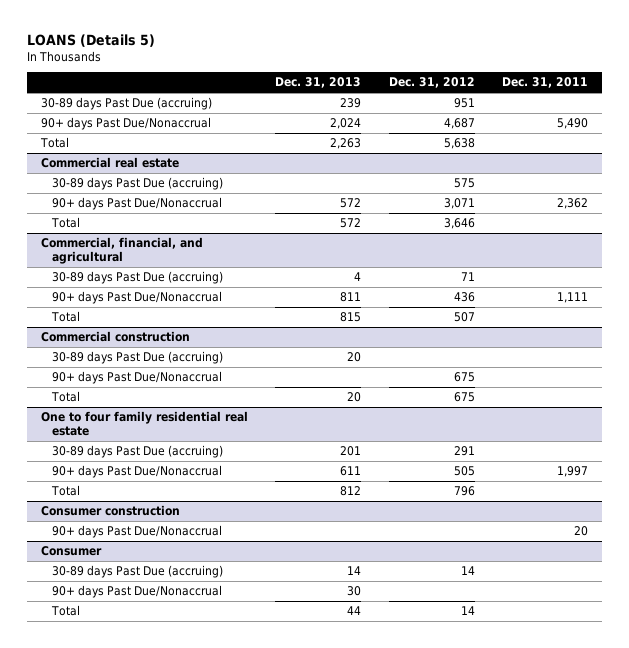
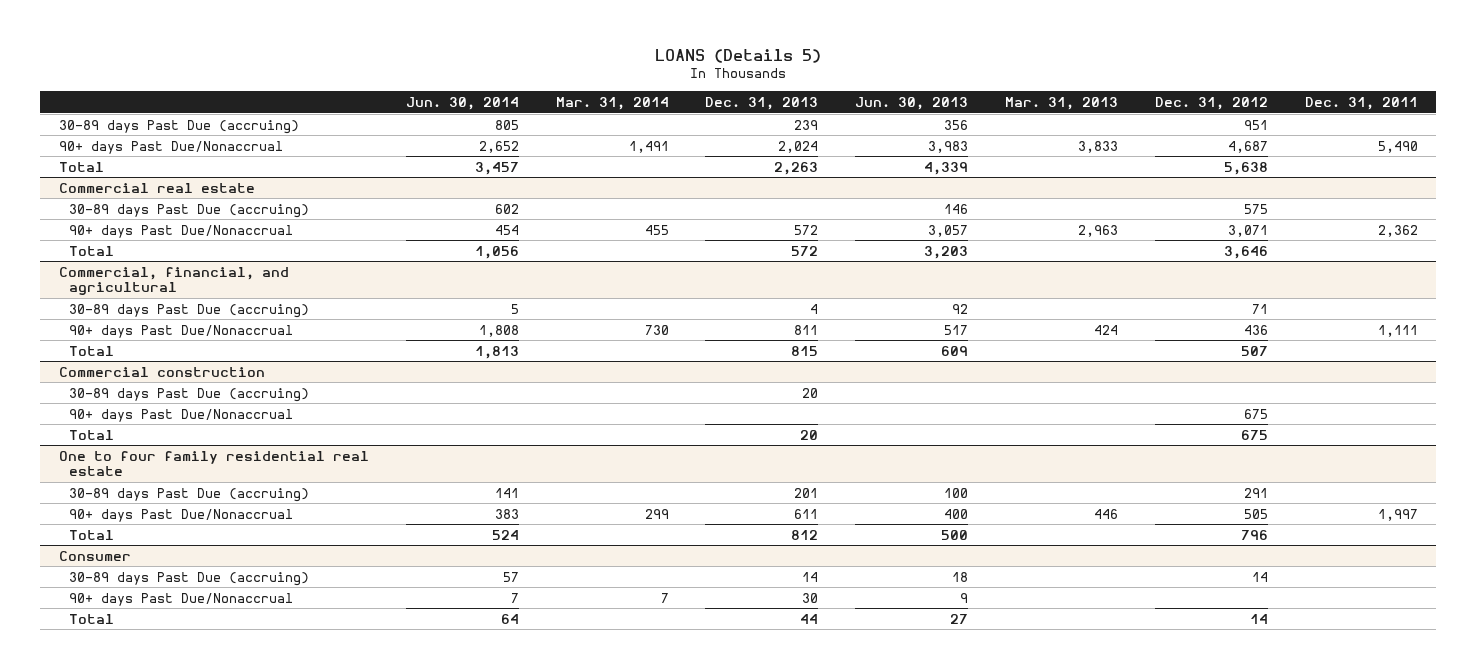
none -> [405,97,519,111] Jun. 30, 2014
none -> [555,97,669,111] Mar. 31, 2014
none -> [855,97,969,111] Jun. 30, 2013
none -> [1005,97,1119,111] Mar. 31, 2013
[40,505,180,517] Consumer construction -> none
[52,525,223,539] 90+ days Past Due/Nonaccrual -> none

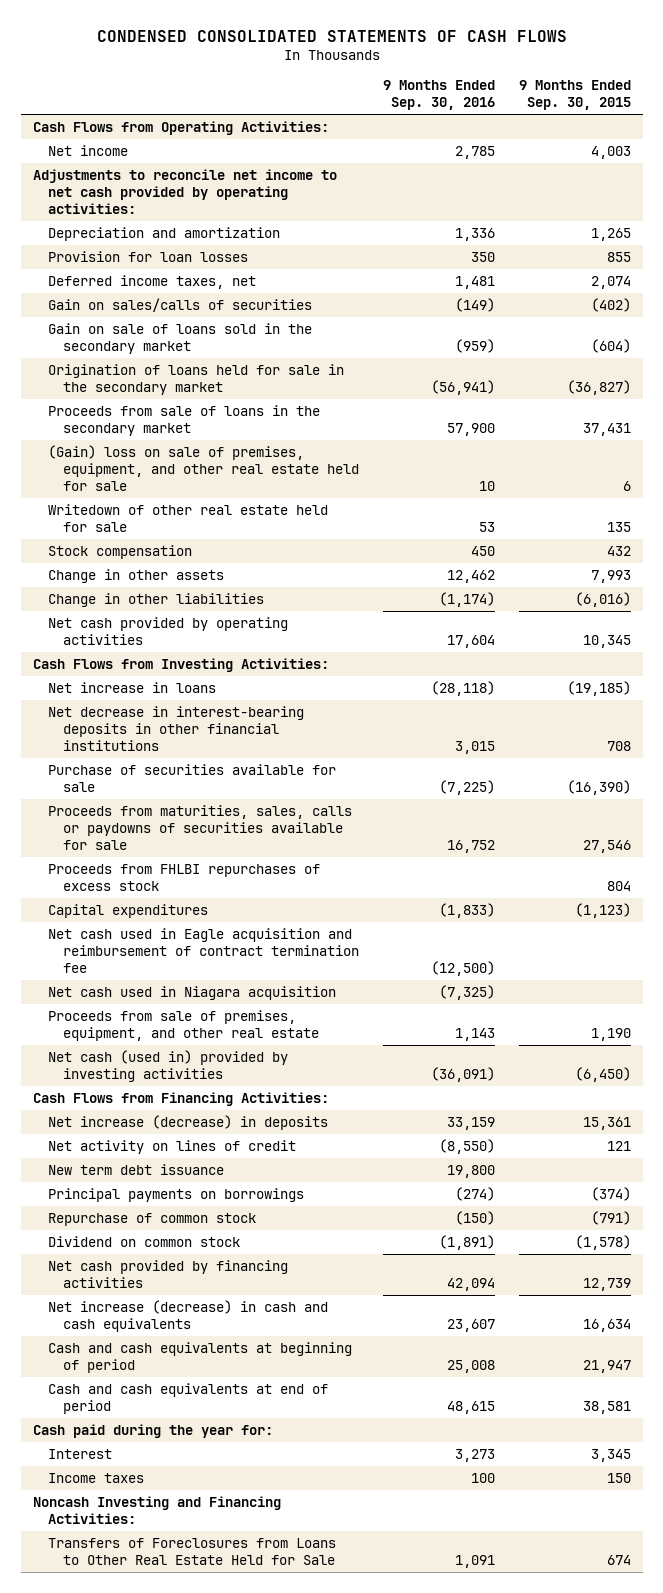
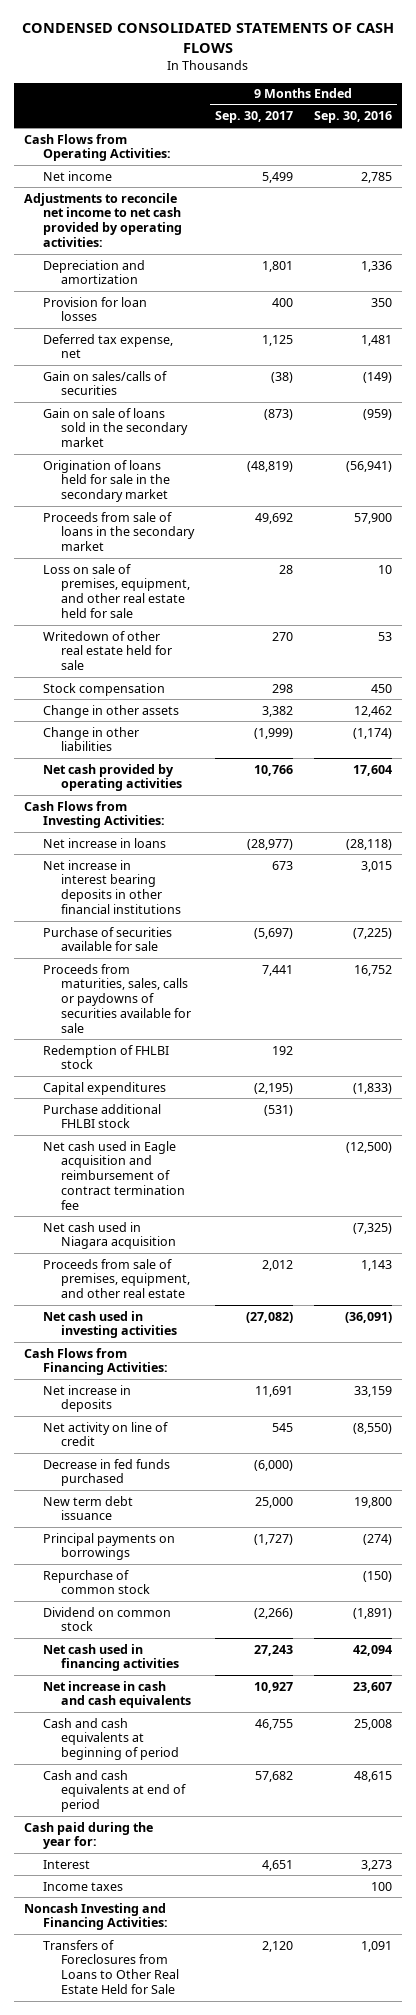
[518,80,631,111] 9 Months Ended Sep. 30, 2015 -> none
none -> [215,111,294,124] Sep. 30, 2017
[47,274,256,289] Deferred income taxes, net -> [42,333,173,359] Deferred tax expense, net
[47,444,359,491] (Gain) loss on sale of premises, equipment, and other real estate held for sale -> [42,563,191,619] Loss on sale of premises, equipment, and other real estate held for sale
[47,705,304,751] Net decrease in interest-bearing deposits in other financial institutions -> [42,859,182,915] Net increase in interest bearing deposits in other financial institutions
[47,863,320,891] Proceeds from FHLBI repurchases of excess stock -> none
none -> [42,1044,169,1070] Redemption of FHLBI stock
none -> [42,1103,161,1129] Purchase additional FHLBI stock
[47,1049,288,1082] Net cash (used in) provided by investing activities -> [42,1310,178,1339] Net cash used in investing activities
[47,1114,328,1130] Net increase (decrease) in deposits -> [42,1384,131,1413] Net increase in deposits
[47,1139,296,1154] Net activity on lines of credit -> [42,1421,168,1447] Net activity on line of credit
none -> [42,1458,170,1487] Decrease in fed funds purchased
[47,1259,288,1288] Net cash provided by financing activities -> [42,1643,180,1672] Net cash used in financing activities
[47,1299,328,1332] Net increase (decrease) in cash and cash equivalents -> [42,1680,192,1709] Net increase in cash and cash equivalents

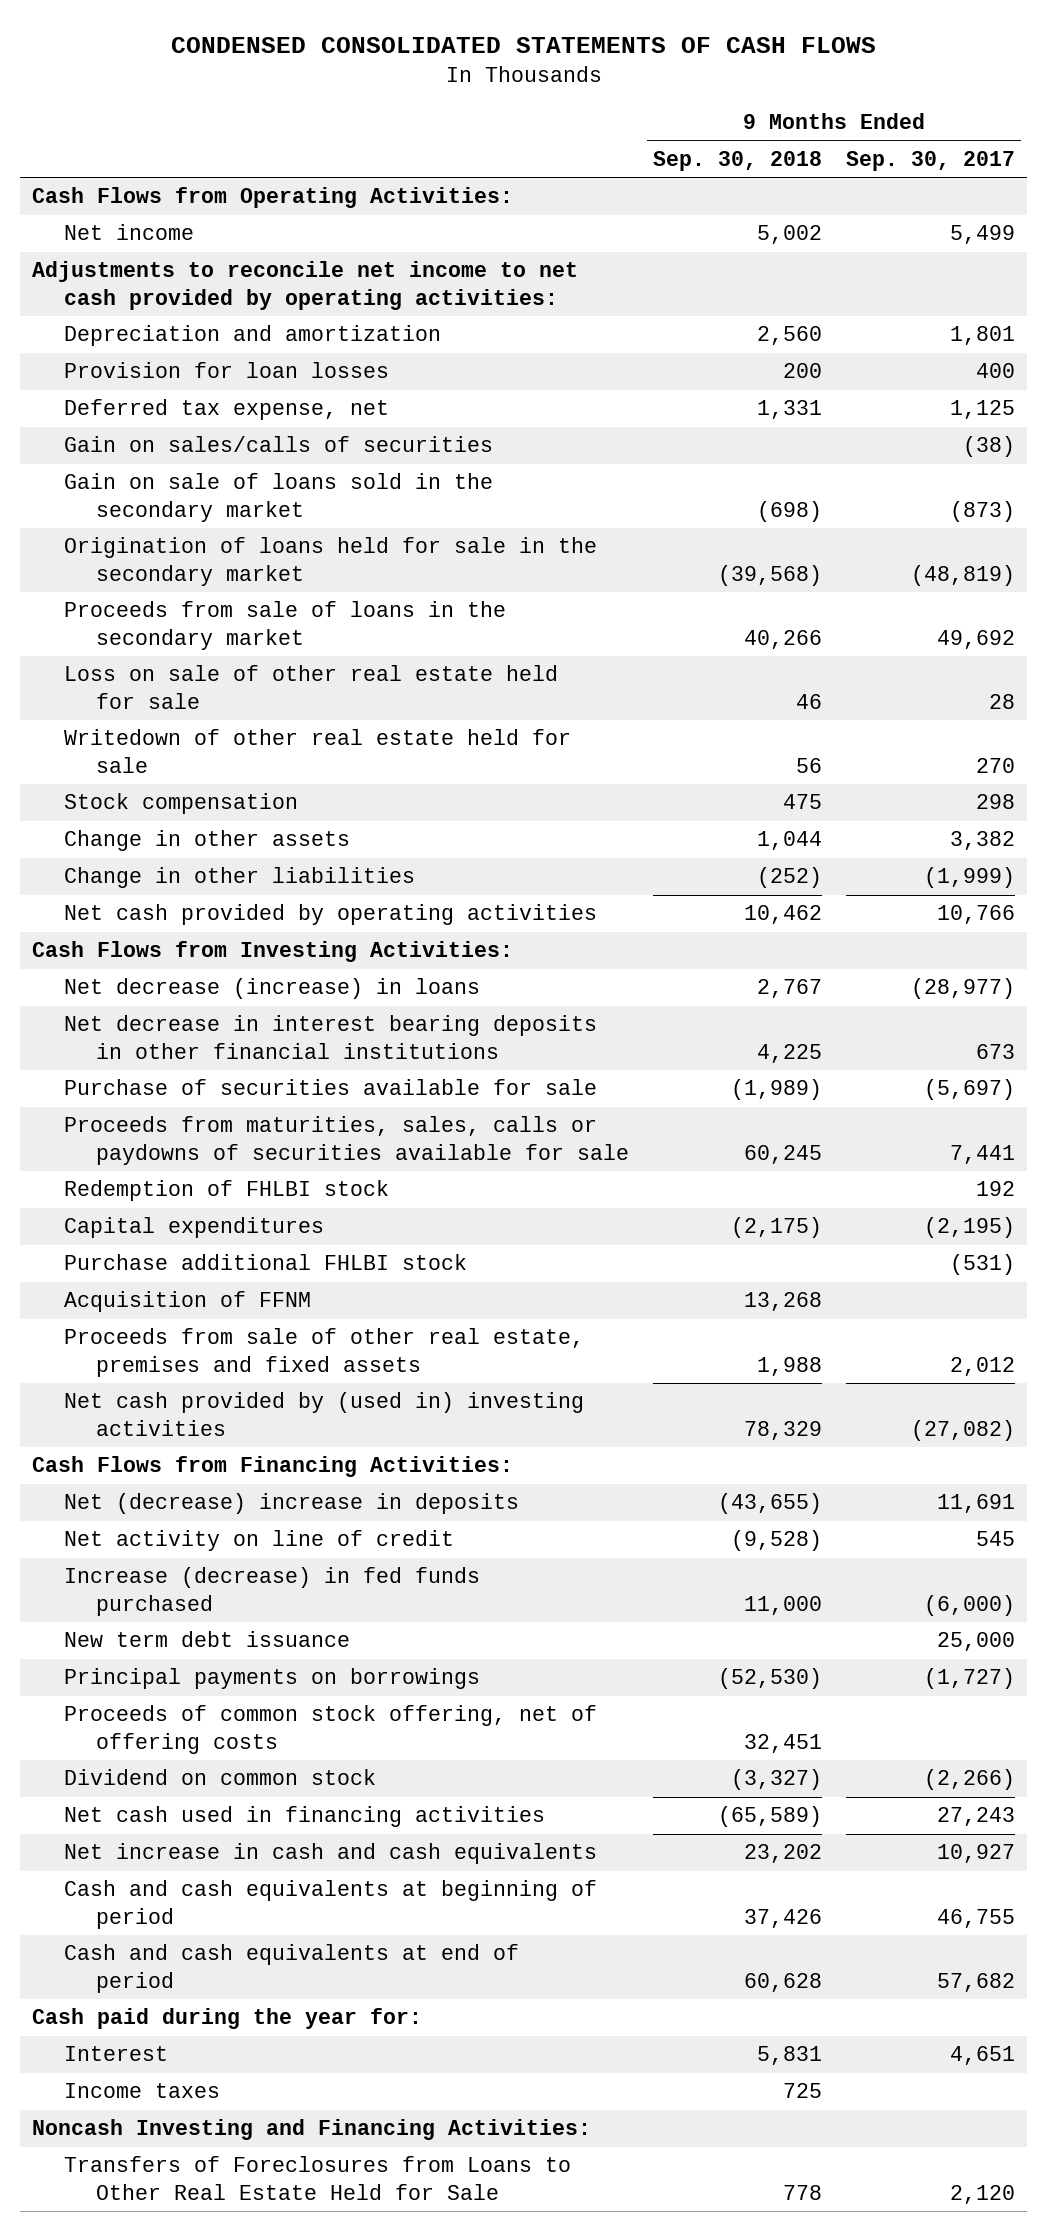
[313,111,392,124] Sep. 30, 2016 -> none
none -> [652,150,822,171] Sep. 30, 2018
[42,563,191,619] Loss on sale of premises, equipment, and other real estate held for sale -> [64,665,559,709] Loss on sale of other real estate held for sale
[42,837,166,848] Net increase in loans -> [64,978,481,1000] Net decrease (increase) in loans
[42,859,182,915] Net increase in interest bearing deposits in other financial institutions -> [64,1015,598,1059] Net decrease in interest bearing deposits in other financial institutions
[42,1140,186,1210] Net cash used in Eagle acquisition and reimbursement of contract termination fee -> none
[42,1221,177,1250] Net cash used in Niagara acquisition -> none
none -> [64,1291,312,1313] Acquisition of FFNM
[42,1258,191,1299] Proceeds from sale of premises, equipment, and other real estate -> [64,1328,585,1377] Proceeds from sale of other real estate, premises and fixed assets
[42,1310,178,1339] Net cash used in investing activities -> [64,1392,585,1436] Net cash provided by (used in) investing activities
[42,1384,131,1413] Net increase in deposits -> [64,1493,520,1515] Net (decrease) increase in deposits
[42,1458,170,1487] Decrease in fed funds purchased -> [64,1567,481,1616] Increase (decrease) in fed funds purchased
[42,1569,151,1595] Repurchase of common stock -> none
none -> [64,1705,598,1754] Proceeds of common stock offering, net of offering costs

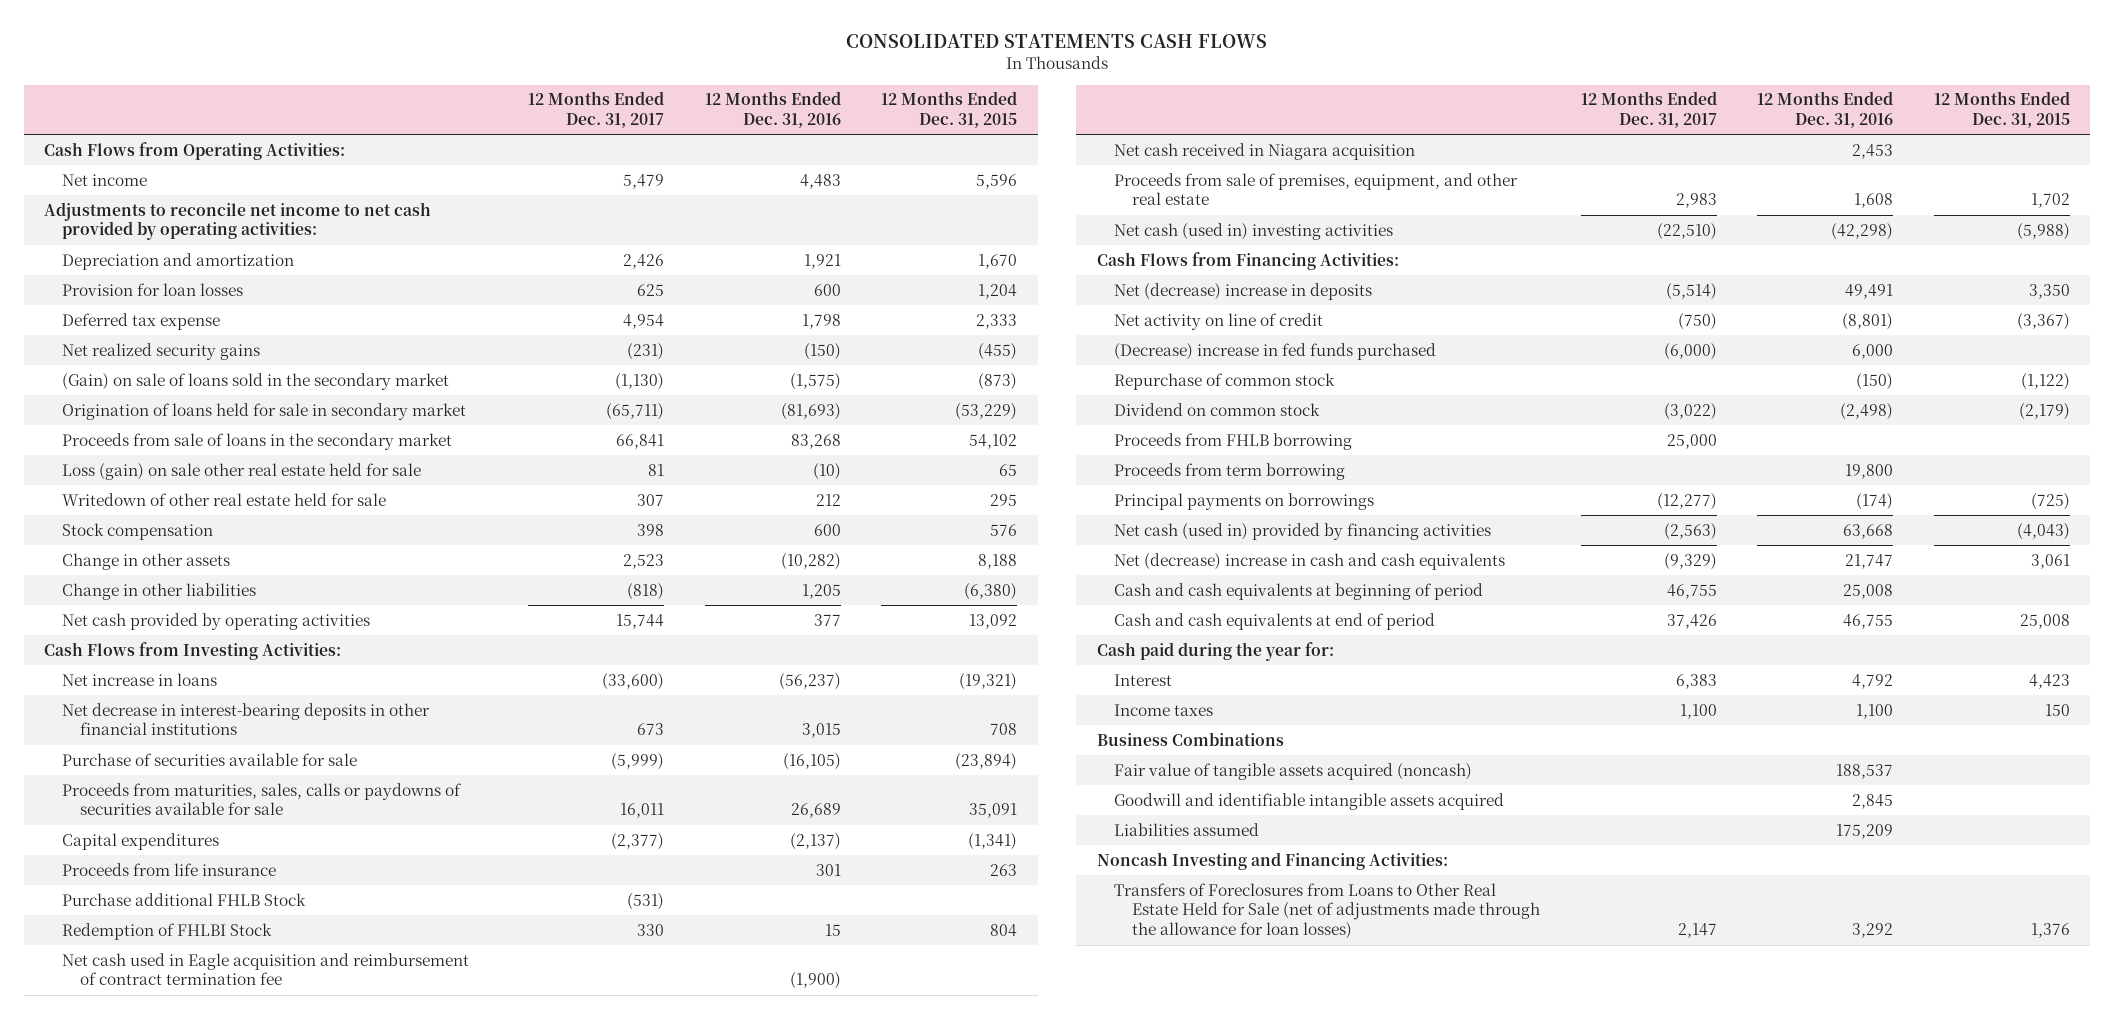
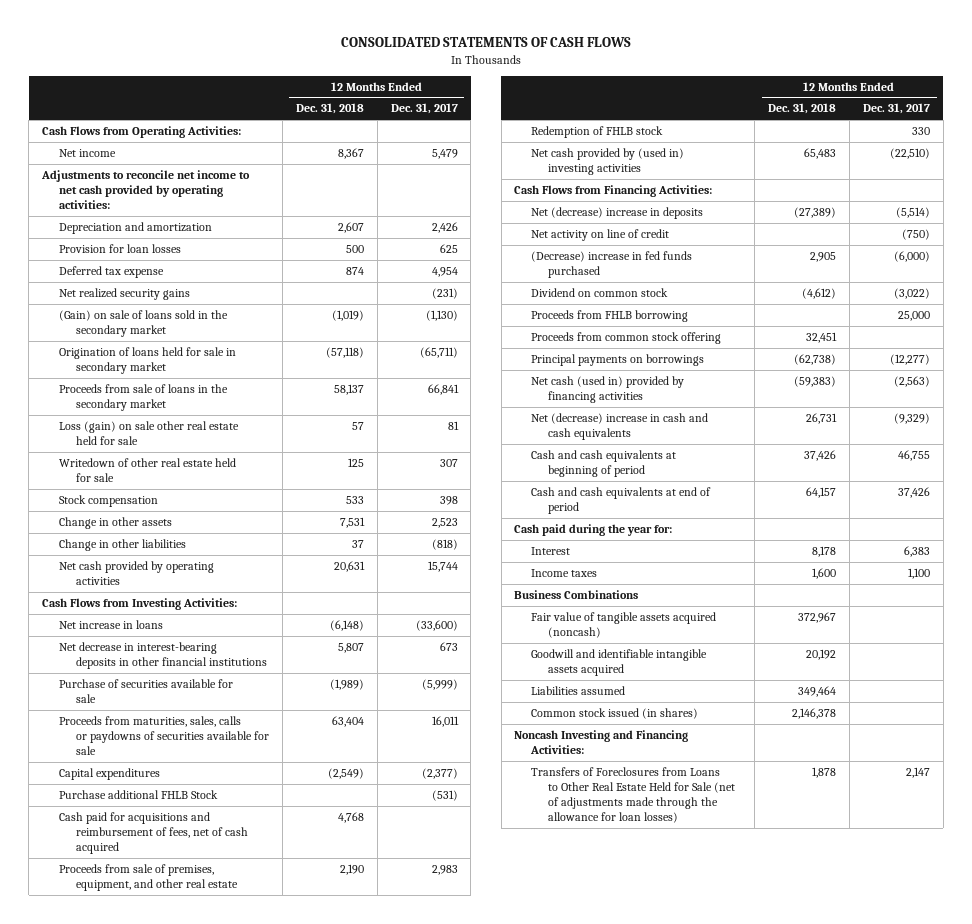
[845,34,1267,49] CONSOLIDATED STATEMENTS CASH FLOWS -> [340,37,631,48] CONSOLIDATED STATEMENTS OF CASH FLOWS
[704,91,841,129] 12 Months Ended Dec. 31, 2016 -> none
[881,91,1018,129] 12 Months Ended Dec. 31, 2015 -> none
none -> [295,103,364,115] Dec. 31, 2018
[62,862,277,876] Proceeds from life insurance -> none
[62,922,273,940] Redemption of FHLBI Stock -> none
[62,952,470,986] Net cash used in Eagle acquisition and reimbursement of contract termination fee -> none
[1114,142,1416,160] Net cash received in Niagara acquisition -> none
none -> [58,811,248,855] Cash paid for acquisitions and reimbursement of fees, net of cash acquired
none -> [531,125,664,138] Redemption of FHLB stock
[1114,222,1394,240] Net cash (used in) investing activities -> [531,147,685,176] Net cash provided by (used in) investing activities
[1114,372,1336,390] Repurchase of common stock -> none
[1114,462,1346,480] Proceeds from term borrowing -> none
none -> [531,331,722,344] Proceeds from common stock offering
none -> [531,707,699,719] Common stock issued (in shares)

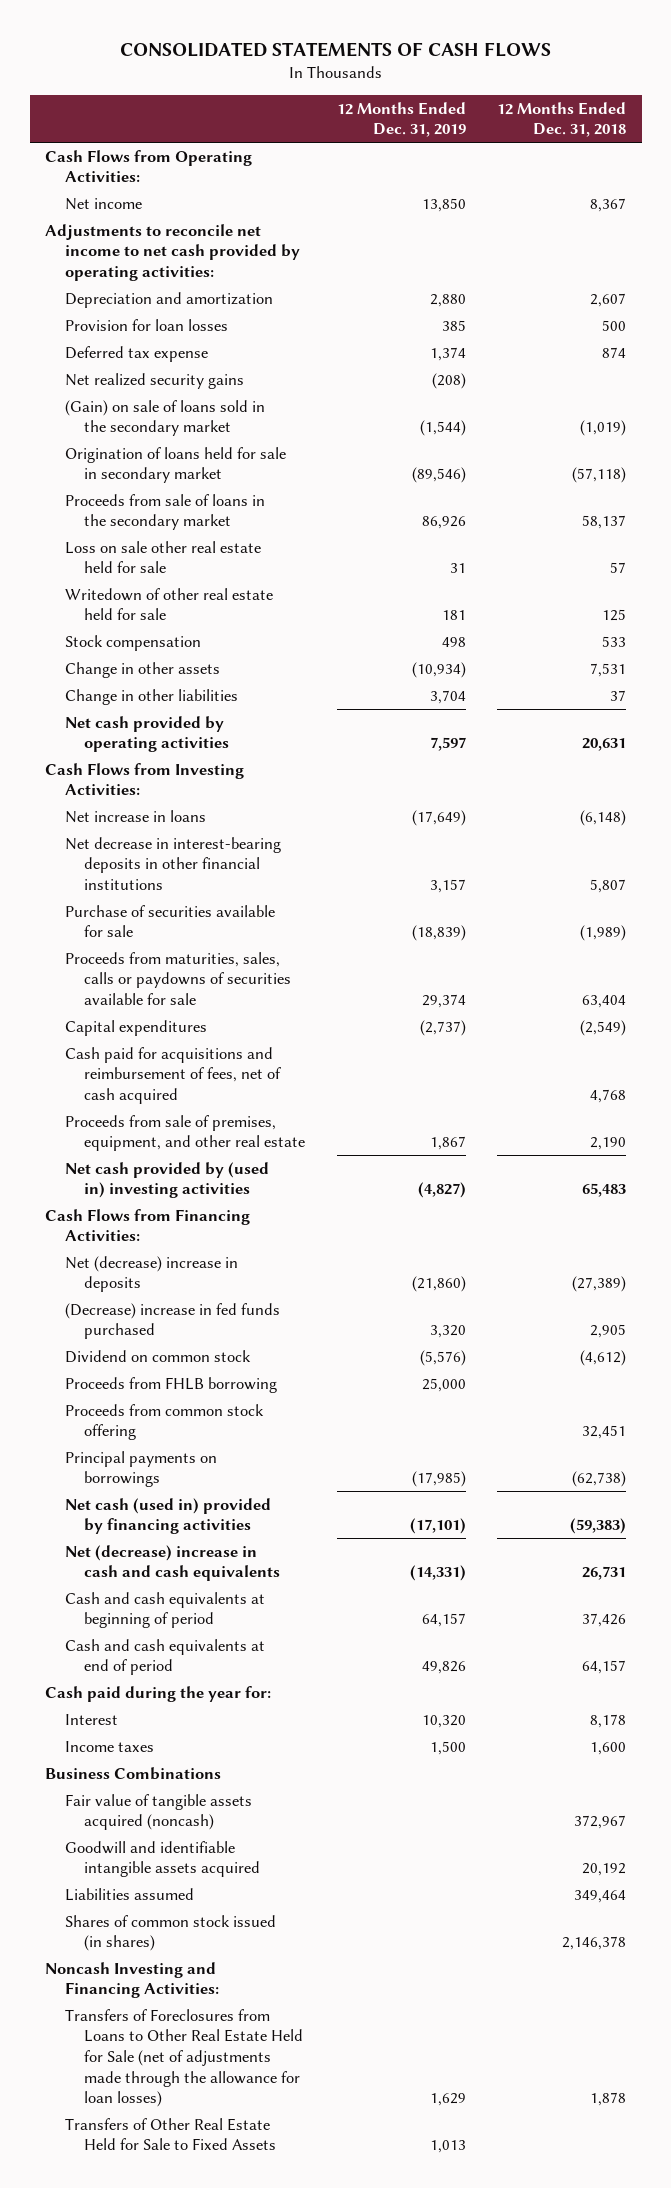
[390,103,458,115] Dec. 31, 2017 -> none
none -> [336,101,466,138] 12 Months Ended Dec. 31, 2019
[58,420,239,446] Loss (gain) on sale other real estate held for sale -> [64,540,261,574] Loss on sale other real estate held for sale
[58,789,218,799] Purchase additional FHLB Stock -> none
[531,125,664,138] Redemption of FHLB stock -> none
[531,228,670,241] Net activity on line of credit -> none
[531,707,699,719] Common stock issued (in shares) -> [64,1914,276,1952] Shares of common stock issued (in shares)
none -> [64,2117,277,2151] Transfers of Other Real Estate Held for Sale to Fixed Assets

